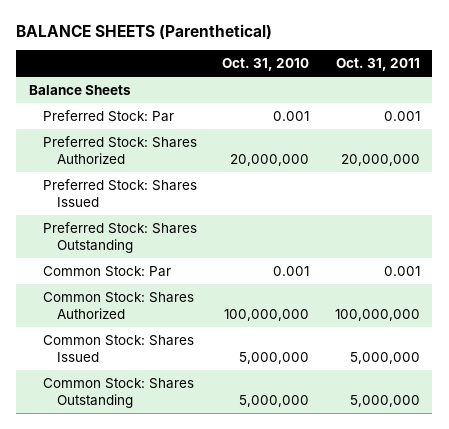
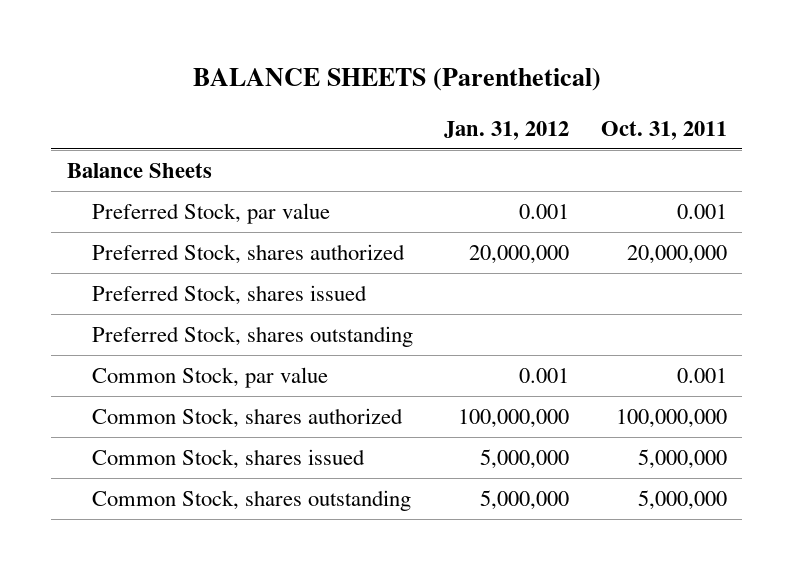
[222,58,310,72] Oct. 31, 2010 -> none
none -> [444,120,570,140] Jan. 31, 2012
[42,109,174,122] Preferred Stock: Par -> [92,202,331,224] Preferred Stock, par value
[42,135,197,165] Preferred Stock: Shares Authorized -> [92,243,406,264] Preferred Stock, shares authorized
[42,178,197,208] Preferred Stock: Shares Issued -> [92,284,368,305] Preferred Stock, shares issued
[42,221,197,254] Preferred Stock: Shares Outstanding -> [92,325,414,347] Preferred Stock, shares outstanding
[42,265,171,277] Common Stock: Par -> [92,366,329,388] Common Stock, par value
[42,291,194,320] Common Stock: Shares Authorized -> [92,407,404,428] Common Stock, shares authorized
[42,334,194,363] Common Stock: Shares Issued -> [92,448,366,469] Common Stock, shares issued
[42,377,194,409] Common Stock: Shares Outstanding -> [92,489,412,511] Common Stock, shares outstanding

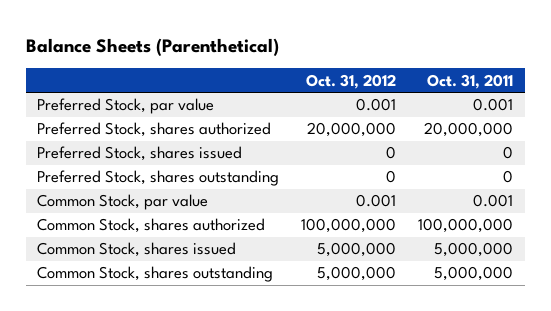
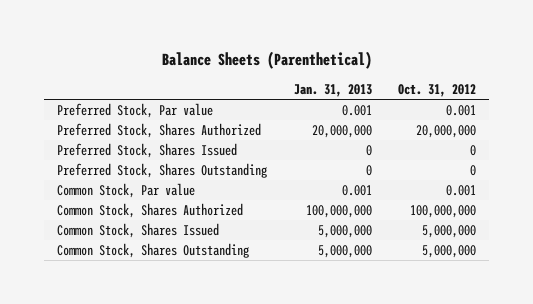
[427,73,514,89] Oct. 31, 2011 -> none
none -> [293,84,372,98] Jan. 31, 2013
[37,98,215,115] Preferred Stock, par value -> [57,102,214,118] Preferred Stock, Par value
[37,122,272,138] Preferred Stock, shares authorized -> [57,122,262,138] Preferred Stock, Shares Authorized
[37,146,243,162] Preferred Stock, shares issued -> [57,142,238,158] Preferred Stock, Shares Issued
[37,170,280,187] Preferred Stock, shares outstanding -> [57,162,268,178] Preferred Stock, Shares Outstanding
[37,194,209,211] Common Stock, par value -> [57,182,196,198] Common Stock, Par value
[37,218,266,234] Common Stock, shares authorized -> [57,202,244,218] Common Stock, Shares Authorized
[37,242,237,258] Common Stock, shares issued -> [57,222,220,238] Common Stock, Shares Issued
[37,266,274,283] Common Stock, shares outstanding -> [57,242,250,258] Common Stock, Shares Outstanding

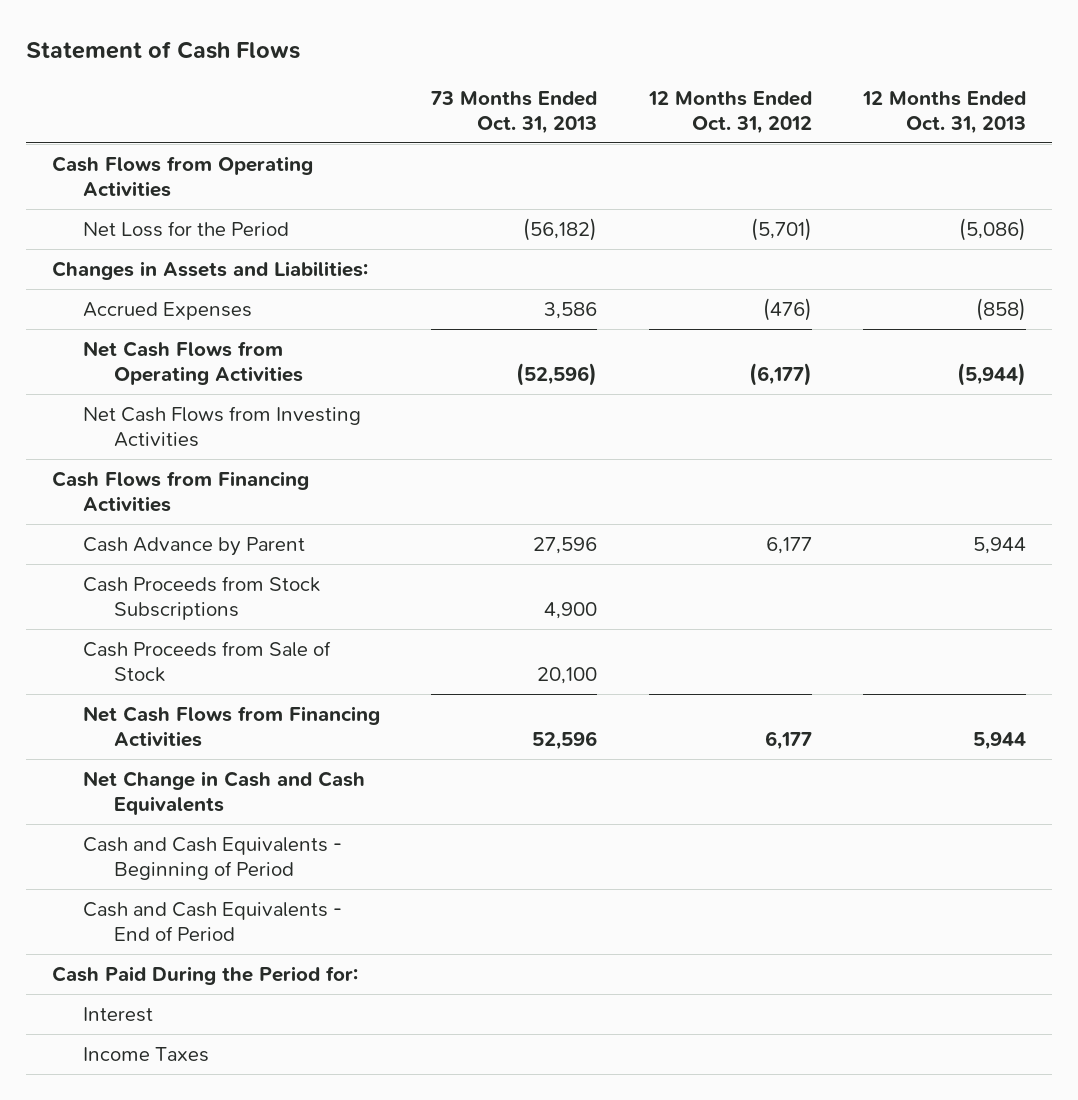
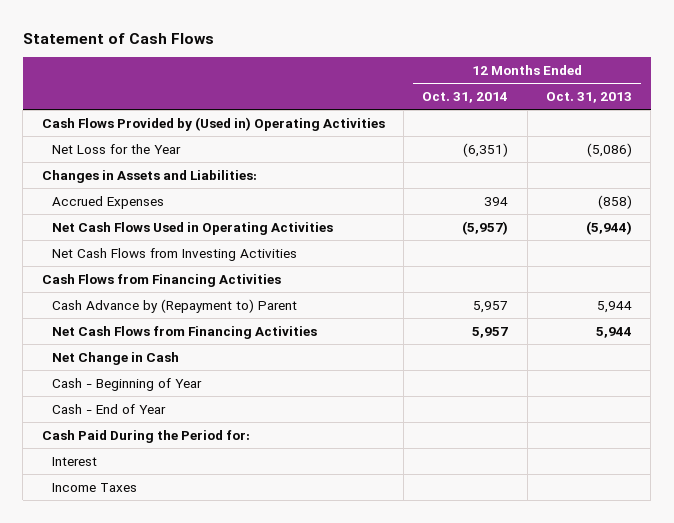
[431,91,598,134] 73 Months Ended Oct. 31, 2013 -> none
[647,91,812,134] 12 Months Ended Oct. 31, 2012 -> none
none -> [422,91,509,103] Oct. 31, 2014
[51,156,313,197] Cash Flows from Operating Activities -> [41,116,385,131] Cash Flows Provided by (Used in) Operating Activities
[82,221,289,238] Net Loss for the Period -> [51,143,181,154] Net Loss for the Year
[82,341,304,385] Net Cash Flows from Operating Activities -> [51,221,333,235] Net Cash Flows Used in Operating Activities
[82,576,320,620] Cash Proceeds from Stock Subscriptions -> none
[82,641,331,682] Cash Proceeds from Sale of Stock -> none
[82,537,305,557] Cash Advance by Parent -> [51,298,297,313] Cash Advance by (Repayment to) Parent
[82,771,365,815] Net Change in Cash and Cash Equivalents -> [51,351,179,365] Net Change in Cash
[82,837,342,880] Cash and Cash Equivalents - Beginning of Period -> [51,377,202,391] Cash - Beginning of Year
[82,902,342,941] Cash and Cash Equivalents - End of Period -> [51,403,166,414] Cash - End of Year

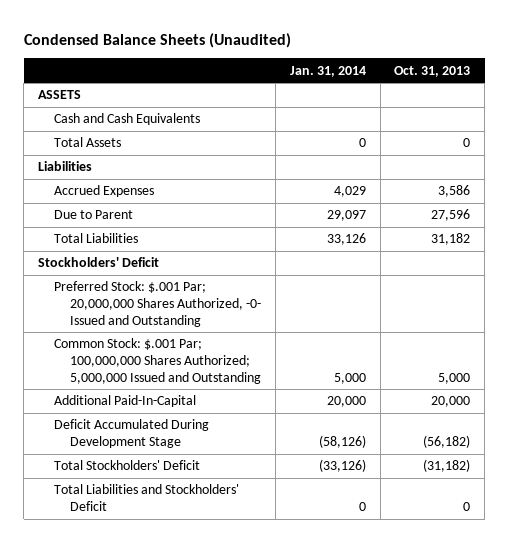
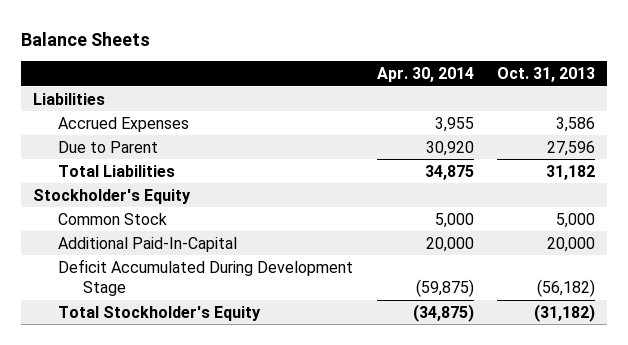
[23,32,291,48] Condensed Balance Sheets (Unaudited) -> [21,31,151,46] Balance Sheets
[289,65,366,77] Jan. 31, 2014 -> none
none -> [376,67,474,83] Apr. 30, 2014
[38,90,82,100] ASSETS -> none
[54,113,201,126] Cash and Cash Equivalents -> none
[54,137,122,148] Total Assets -> none
[54,281,262,328] Preferred Stock: $.001 Par; 20,000,000 Shares Authorized, -0- Issued and Outstanding -> none
[38,257,160,268] Stockholders' Deficit -> [33,188,192,204] Stockholder's Equity
[54,338,262,385] Common Stock: $.001 Par; 100,000,000 Shares Authorized; 5,000,000 Issued and Outstanding -> [57,212,167,225] Common Stock
[54,484,240,512] Total Liabilities and Stockholders' Deficit -> none
[54,460,201,471] Total Stockholders' Deficit -> [57,305,261,321] Total Stockholder's Equity

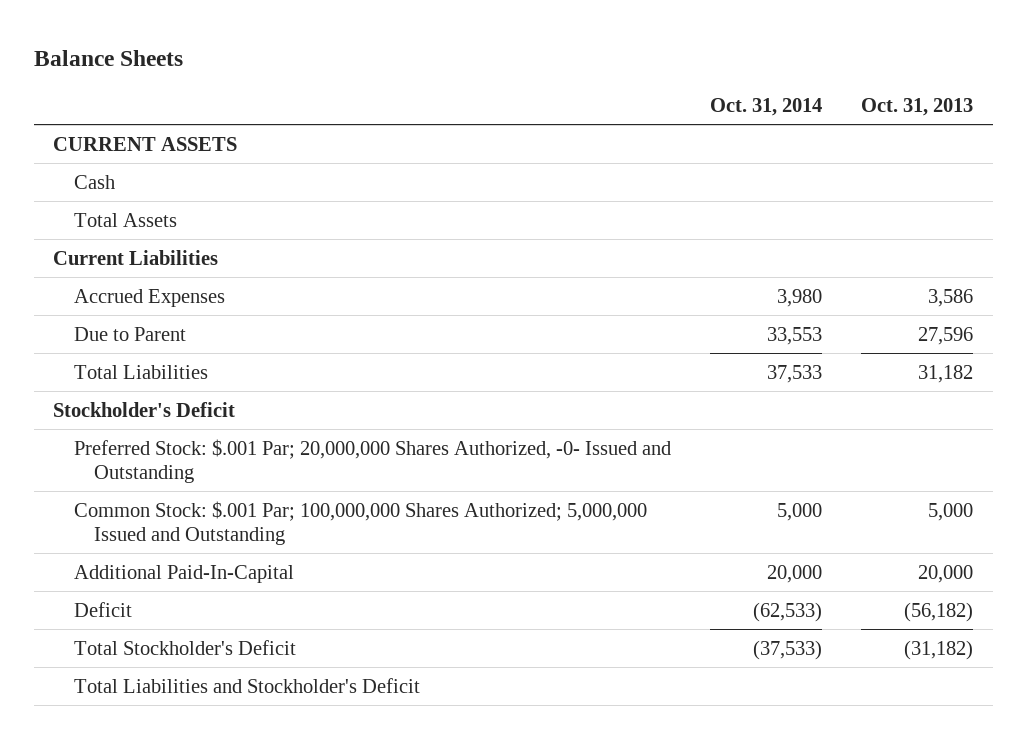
[376,67,474,83] Apr. 30, 2014 -> none
none -> [709,97,822,116] Oct. 31, 2014
none -> [53,136,238,151] CURRENT ASSETS
none -> [73,174,115,189] Cash
none -> [73,212,177,227] Total Assets
[33,92,106,105] Liabilities -> [53,249,219,265] Current Liabilities
[33,188,192,204] Stockholder's Equity -> [53,401,236,417] Stockholder's Deficit
none -> [73,438,671,484] Preferred Stock: $.001 Par; 20,000,000 Shares Authorized, -0- Issued and Outstanding
[57,212,167,225] Common Stock -> [73,500,647,546] Common Stock: $.001 Par; 100,000,000 Shares Authorized; 5,000,000 Issued and Outstanding
[57,258,353,297] Deficit Accumulated During Development Stage -> [73,601,132,617] Deficit
[57,305,261,321] Total Stockholder's Equity -> [73,639,296,655] Total Stockholder's Deficit
none -> [73,677,420,693] Total Liabilities and Stockholder's Deficit

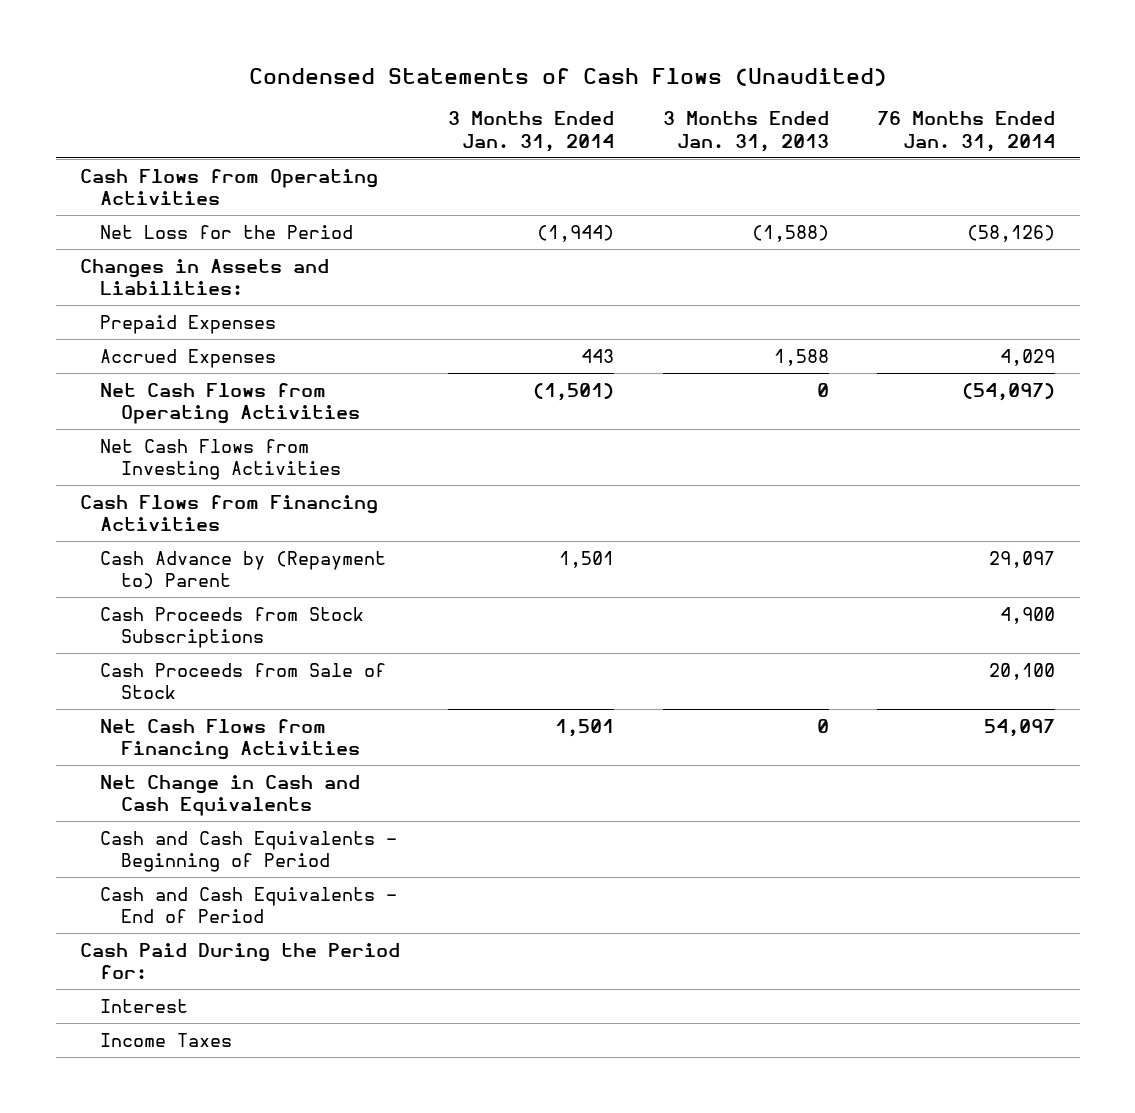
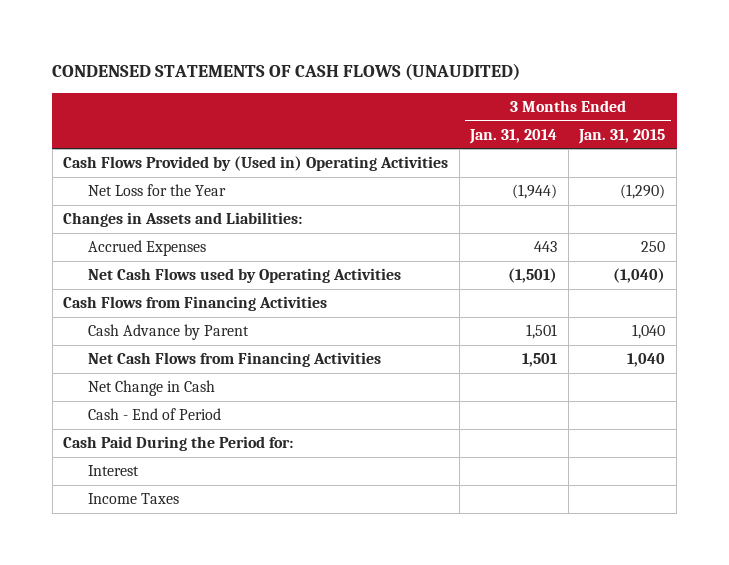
[248,67,887,86] Condensed Statements of Cash Flows (Unaudited) -> [52,62,521,80] CONDENSED STATEMENTS OF CASH FLOWS (UNAUDITED)
[662,111,829,152] 3 Months Ended Jan. 31, 2013 -> none
[877,111,1056,152] 76 Months Ended Jan. 31, 2014 -> none
none -> [578,128,666,144] Jan. 31, 2015
[79,168,378,206] Cash Flows from Operating Activities -> [63,156,449,172] Cash Flows Provided by (Used in) Operating Activities
[100,224,354,239] Net Loss for the Period -> [88,184,227,197] Net Loss for the Year
[100,314,277,334] Prepaid Expenses -> none
[100,438,341,481] Net Cash Flows from Investing Activities -> none
[100,382,360,425] Net Cash Flows from Operating Activities -> [88,268,402,284] Net Cash Flows used by Operating Activities
[100,606,365,649] Cash Proceeds from Stock Subscriptions -> none
[100,662,387,700] Cash Proceeds from Sale of Stock -> none
[100,550,387,590] Cash Advance by (Repayment to) Parent -> [88,324,250,341] Cash Advance by Parent
[100,886,398,924] Cash and Cash Equivalents - End of Period -> none
[100,774,361,817] Net Change in Cash and Cash Equivalents -> [88,380,216,397] Net Change in Cash
[100,830,398,873] Cash and Cash Equivalents - Beginning of Period -> [88,408,222,421] Cash - End of Period

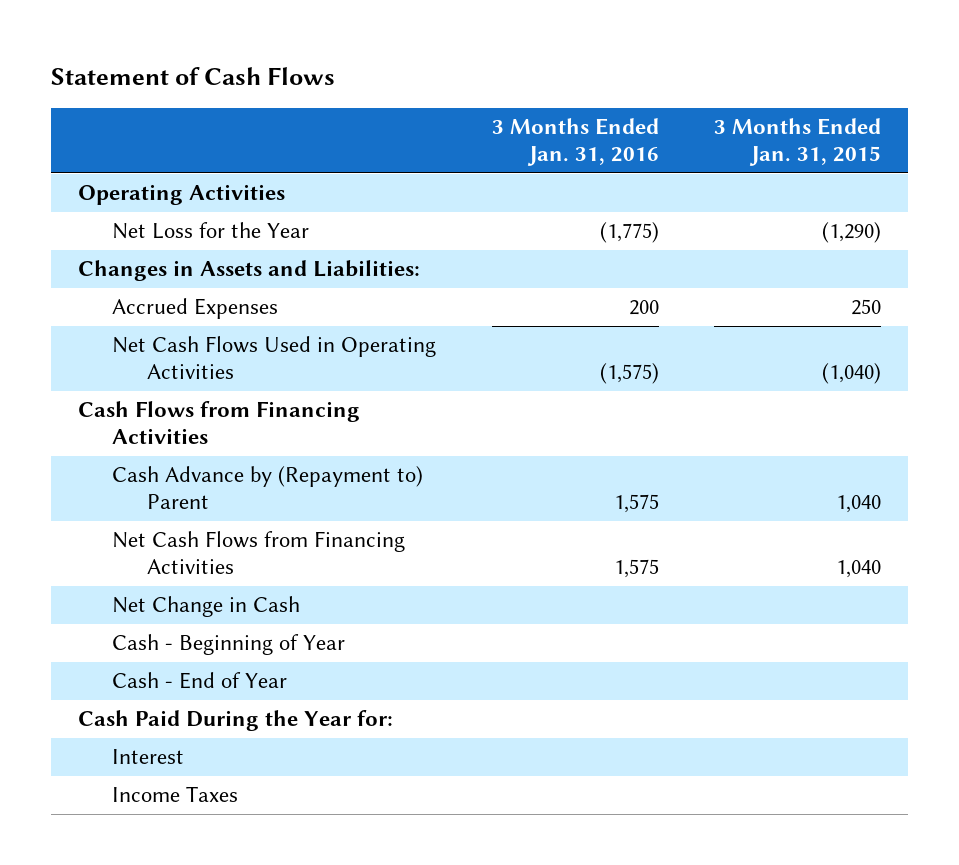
[52,62,521,80] CONDENSED STATEMENTS OF CASH FLOWS (UNAUDITED) -> [50,67,335,86] Statement of Cash Flows
[469,128,558,144] Jan. 31, 2014 -> none
none -> [491,118,659,166] 3 Months Ended Jan. 31, 2016
[63,156,449,172] Cash Flows Provided by (Used in) Operating Activities -> [78,184,286,206] Operating Activities
[88,268,402,284] Net Cash Flows used by Operating Activities -> [112,336,437,379] Net Cash Flows Used in Operating Activities
[88,324,250,341] Cash Advance by Parent -> [112,466,424,509] Cash Advance by (Repayment to) Parent
[88,408,222,421] Cash - End of Period -> [112,634,346,656] Cash - Beginning of Year
none -> [112,672,288,690] Cash - End of Year
[63,436,294,452] Cash Paid During the Period for: -> [78,710,394,732] Cash Paid During the Year for:

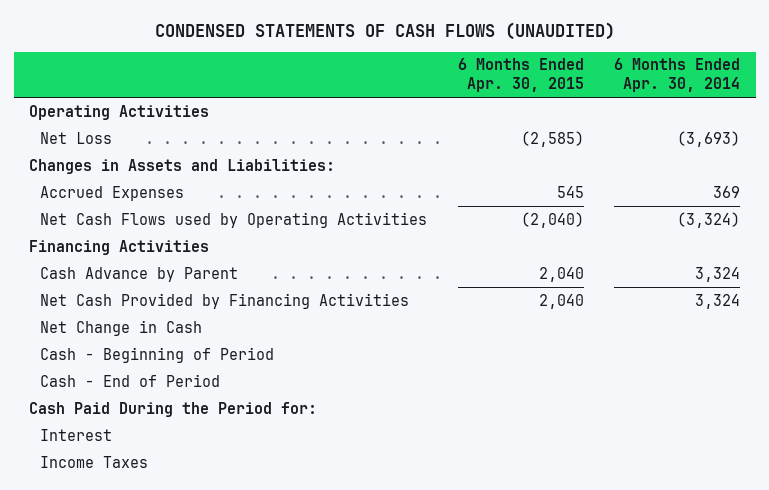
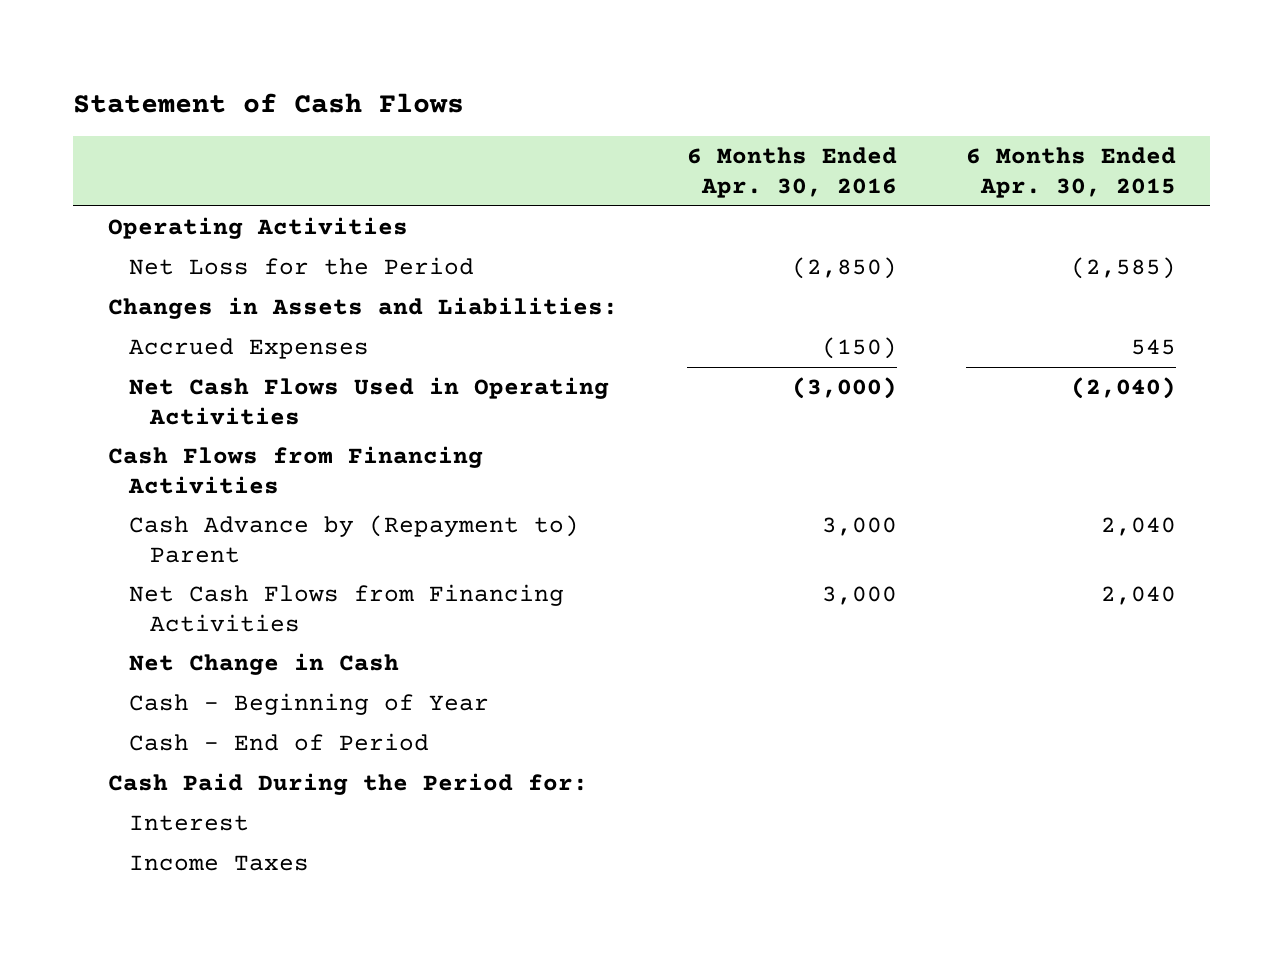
[154,21,615,40] CONDENSED STATEMENTS OF CASH FLOWS (UNAUDITED) -> [73,92,465,113] Statement of Cash Flows
[614,58,741,93] 6 Months Ended Apr. 30, 2014 -> none
none -> [686,147,897,199] 6 Months Ended Apr. 30, 2016
[39,131,112,144] Net Loss -> [128,256,474,275] Net Loss for the Period
[39,211,427,228] Net Cash Flows used by Operating Activities -> [128,376,609,425] Net Cash Flows Used in Operating Activities
[29,239,210,255] Financing Activities -> [107,445,483,494] Cash Flows from Financing Activities
[39,266,238,282] Cash Advance by Parent -> [128,514,579,563] Cash Advance by (Repayment to) Parent
[39,292,409,309] Net Cash Provided by Financing Activities -> [128,583,564,632] Net Cash Flows from Financing Activities
[39,346,274,363] Cash - Beginning of Period -> [128,692,489,715] Cash - Beginning of Year

